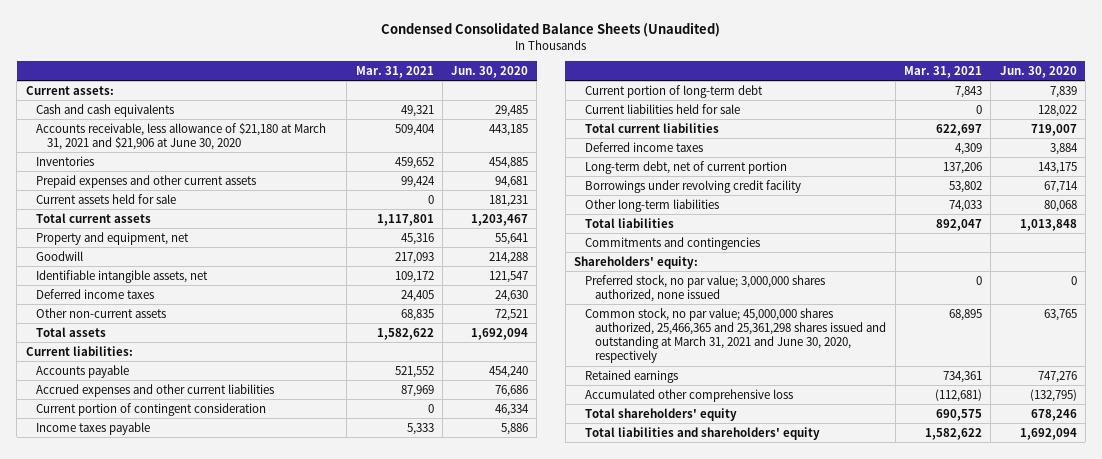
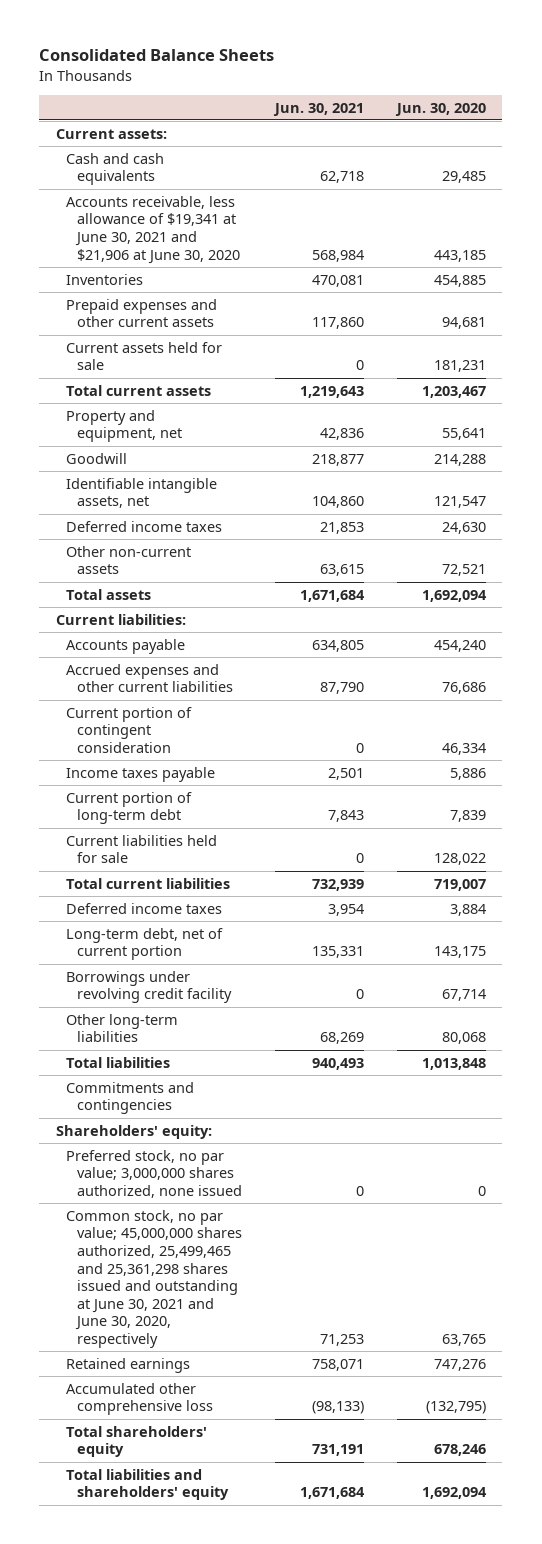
[381,22,721,38] Condensed Consolidated Balance Sheets (Unaudited) -> [39,49,275,62] Consolidated Balance Sheets
[355,65,434,78] Mar. 31, 2021 -> none
none -> [273,102,365,116] Jun. 30, 2021
[36,122,327,150] Accounts receivable, less allowance of $21,180 at March 31, 2021 and $21,906 at June 30, 2020 -> [66,195,241,264] Accounts receivable, less allowance of $19,341 at June 30, 2021 and $21,906 at June 30, 2020
[584,307,887,363] Common stock, no par value; 45,000,000 shares authorized, 25,466,365 and 25,361,298 shares issued and outstanding at March 31, 2021 and June 30, 2020, respectively -> [66,1209,243,1349] Common stock, no par value; 45,000,000 shares authorized, 25,499,465 and 25,361,298 shares issued and outstanding at June 30, 2021 and June 30, 2020, respectively

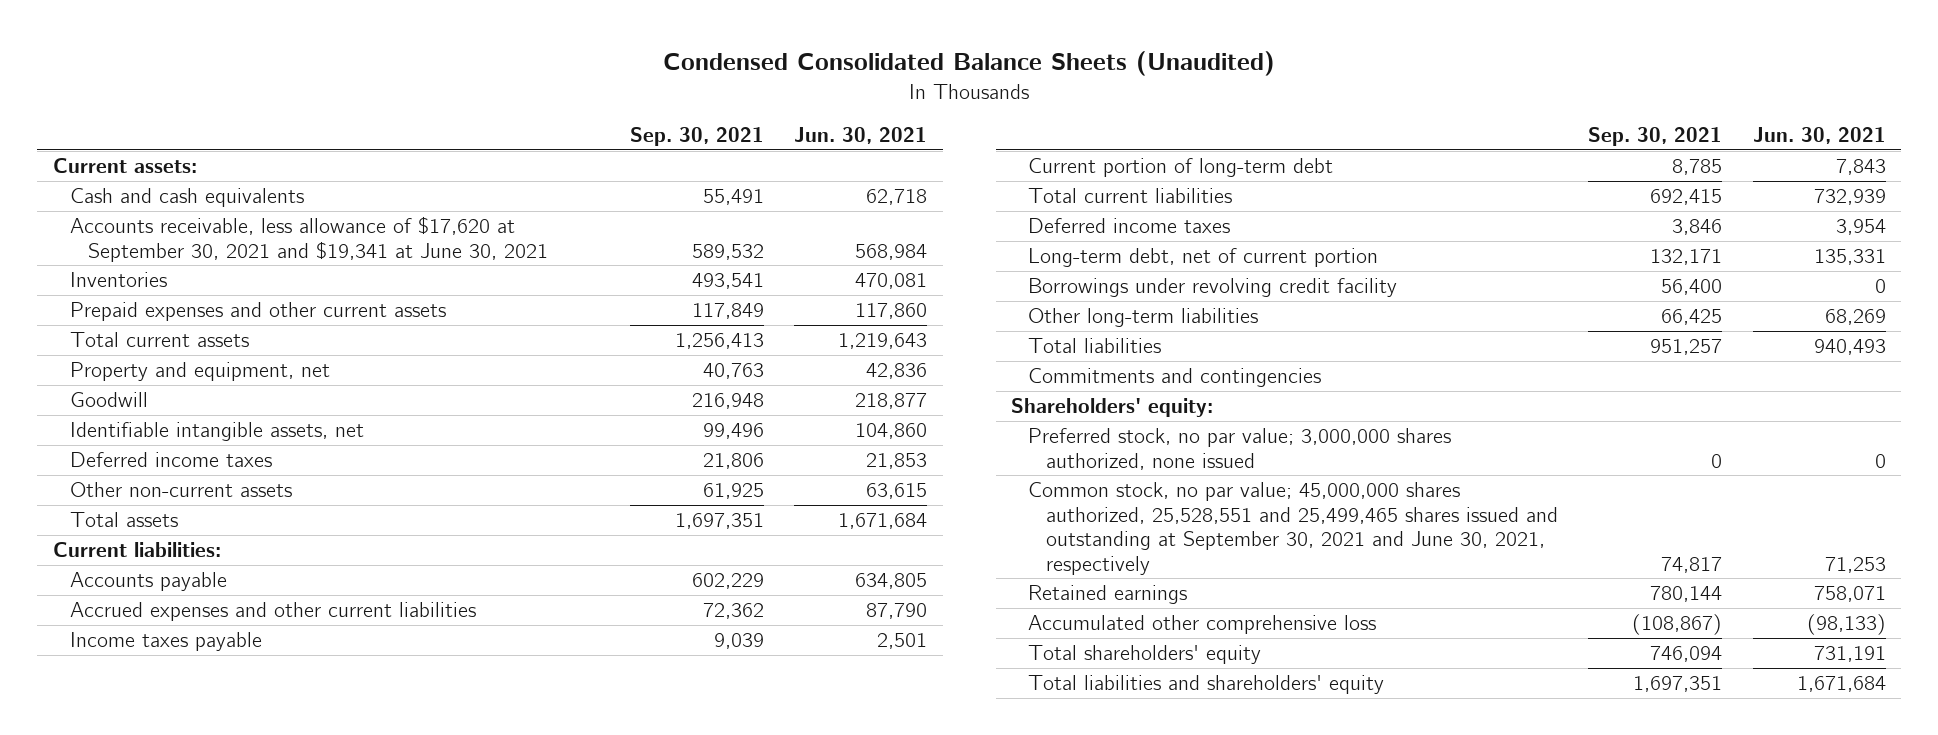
[39,49,275,62] Consolidated Balance Sheets -> [663,51,1276,77] Condensed Consolidated Balance Sheets (Unaudited)
[394,102,486,116] Jun. 30, 2020 -> none
none -> [630,127,765,147] Sep. 30, 2021
[66,195,241,264] Accounts receivable, less allowance of $19,341 at June 30, 2021 and $21,906 at June 30, 2020 -> [70,216,548,262] Accounts receivable, less allowance of $17,620 at September 30, 2021 and $19,341 at June 30, 2021
[66,341,223,371] Current assets held for sale -> none
[66,706,193,753] Current portion of contingent consideration -> none
[66,834,218,864] Current liabilities held for sale -> none
[66,1209,243,1349] Common stock, no par value; 45,000,000 shares authorized, 25,499,465 and 25,361,298 shares issued and outstanding at June 30, 2021 and June 30, 2020, respectively -> [1028,482,1558,575] Common stock, no par value; 45,000,000 shares authorized, 25,528,551 and 25,499,465 shares issued and outstanding at September 30, 2021 and June 30, 2021, respectively

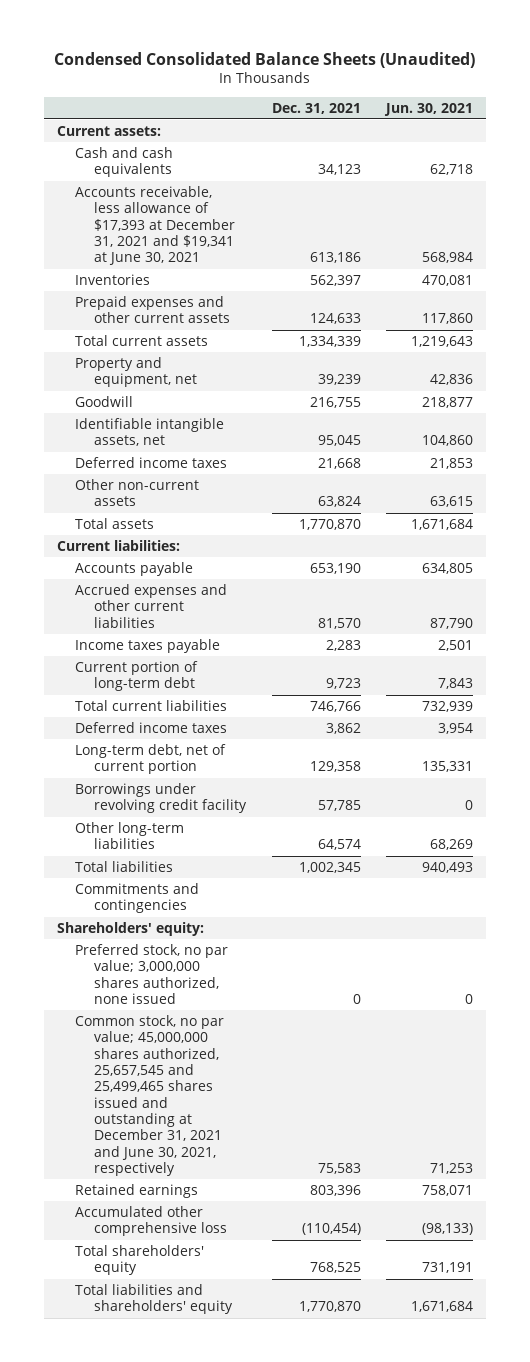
[630,127,765,147] Sep. 30, 2021 -> none
none -> [271,102,361,114] Dec. 31, 2021
[70,216,548,262] Accounts receivable, less allowance of $17,620 at September 30, 2021 and $19,341 at June 30, 2021 -> [75,185,235,266] Accounts receivable, less allowance of $17,393 at December 31, 2021 and $19,341 at June 30, 2021
[1028,482,1558,575] Common stock, no par value; 45,000,000 shares authorized, 25,528,551 and 25,499,465 shares issued and outstanding at September 30, 2021 and June 30, 2021, respectively -> [75,1014,225,1177] Common stock, no par value; 45,000,000 shares authorized, 25,657,545 and 25,499,465 shares issued and outstanding at December 31, 2021 and June 30, 2021, respectively

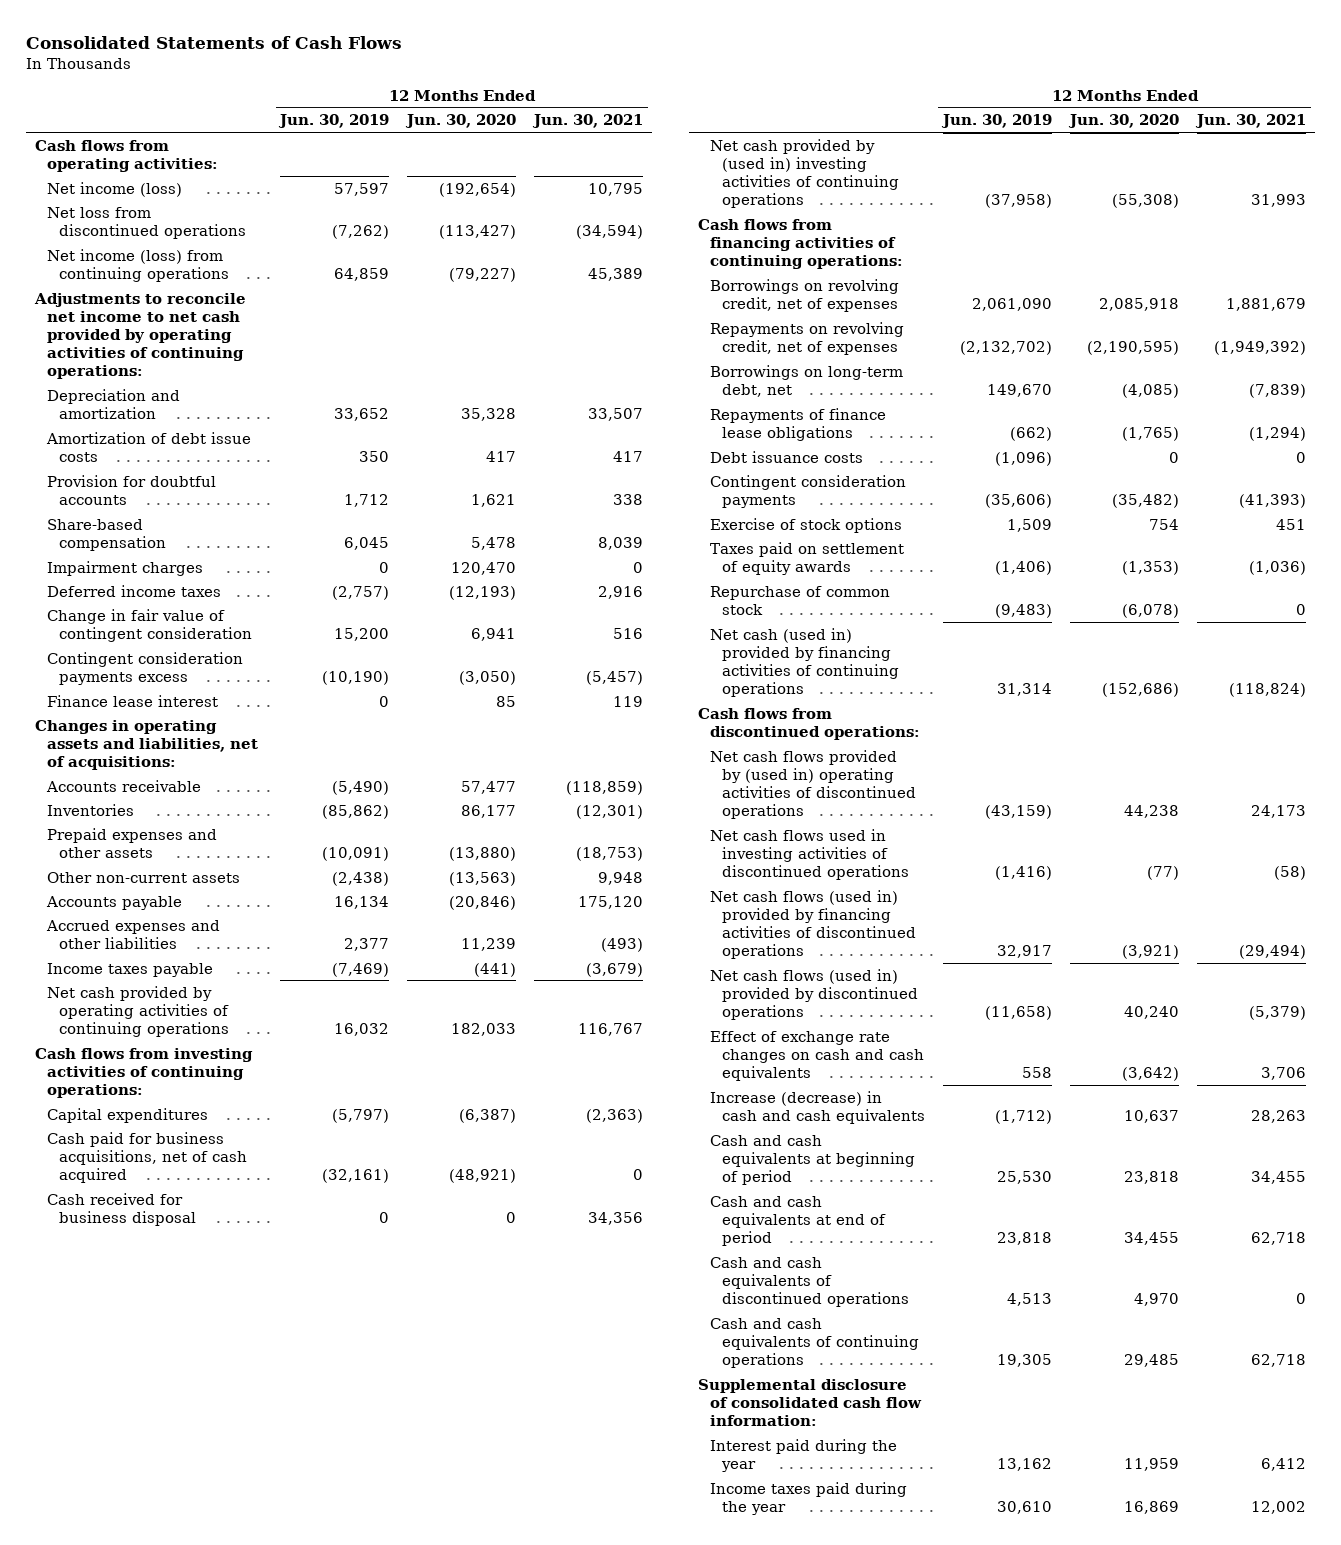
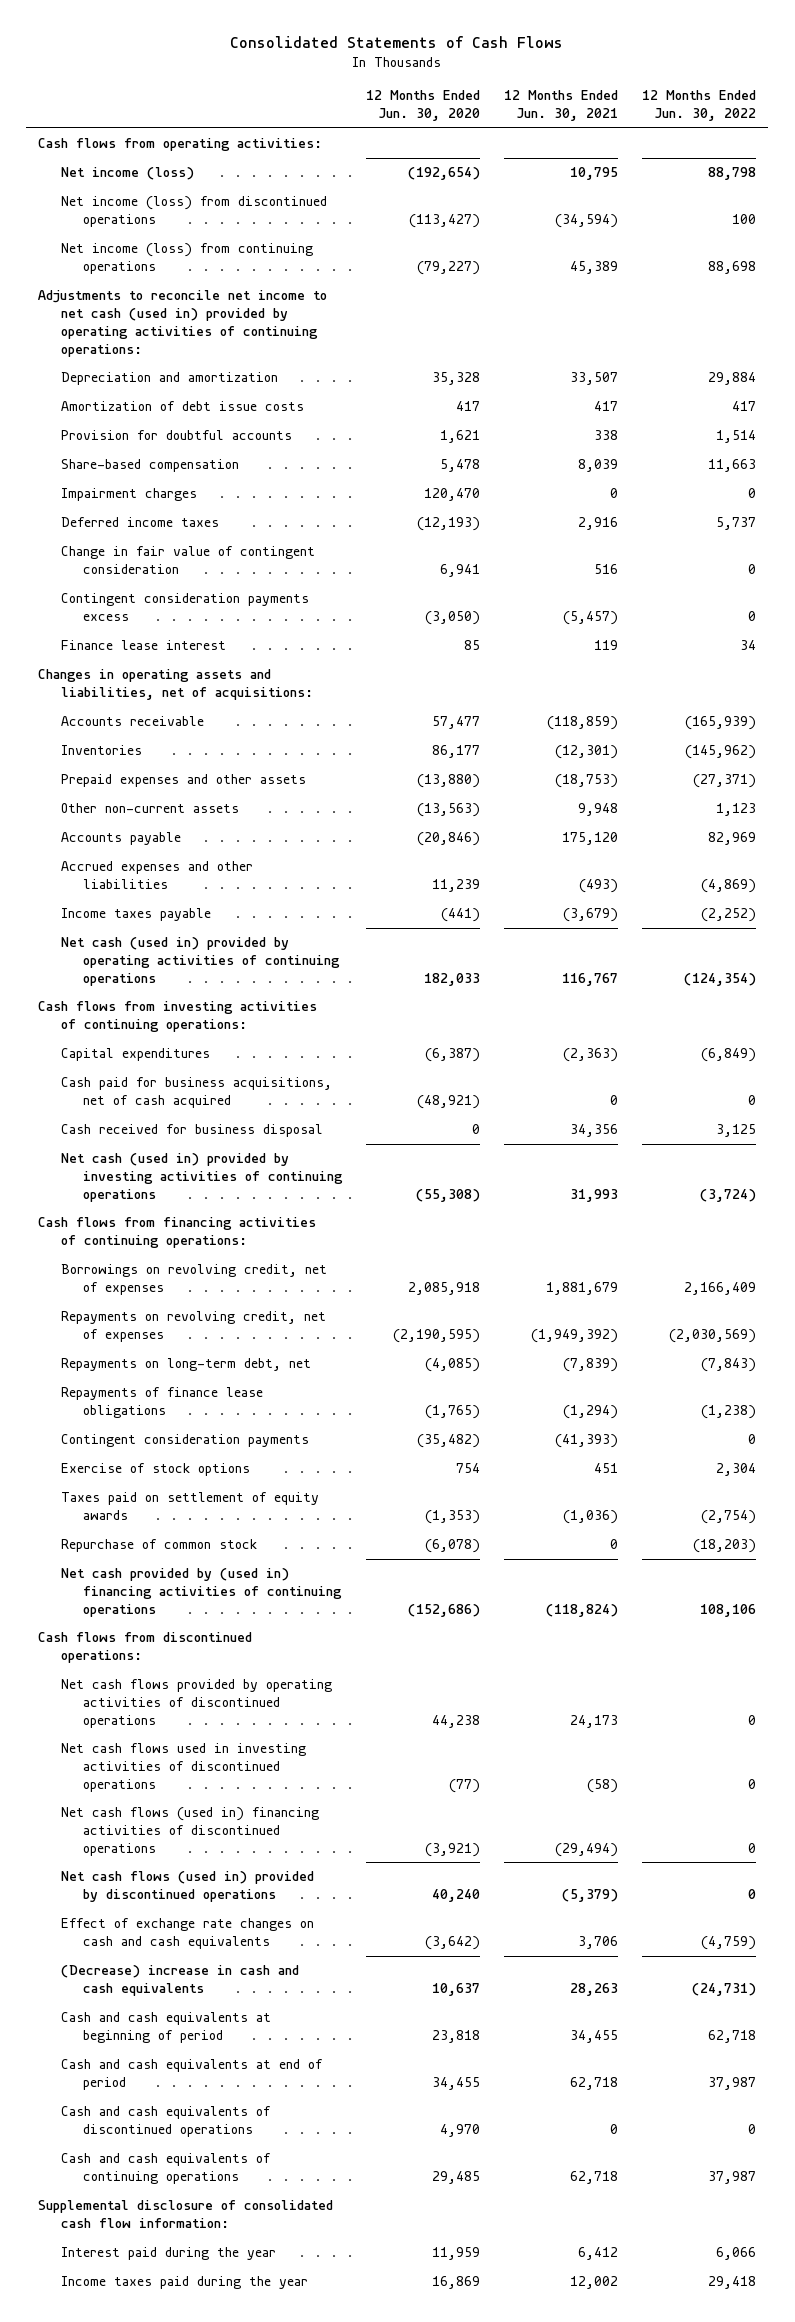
[278,114,390,129] Jun. 30, 2019 -> none
none -> [642,90,757,122] 12 Months Ended Jun. 30, 2022
[47,206,247,239] Net loss from discontinued operations -> [60,196,327,228] Net income (loss) from discontinued operations
[34,292,247,380] Adjustments to reconcile net income to net cash provided by operating activities of continuing operations: -> [38,290,328,357] Adjustments to reconcile net income to net cash (used in) provided by operating activities of continuing operations:
[47,985,230,1037] Net cash provided by operating activities of continuing operations -> [60,937,341,987] Net cash (used in) provided by operating activities of continuing operations
[709,138,899,209] Net cash provided by (used in) investing activities of continuing operations -> [60,1153,344,1203] Net cash (used in) provided by investing activities of continuing operations
[709,364,903,397] Borrowings on long-term debt, net -> [60,1358,311,1372] Repayments on long-term debt, net
[709,450,863,463] Debt issuance costs -> none
[709,627,899,698] Net cash (used in) provided by financing activities of continuing operations -> [60,1568,343,1618] Net cash provided by (used in) financing activities of continuing operations
[709,749,916,820] Net cash flows provided by (used in) operating activities of discontinued operations -> [60,1679,332,1729] Net cash flows provided by operating activities of discontinued operations
[709,889,916,960] Net cash flows (used in) provided by financing activities of discontinued operations -> [60,1807,319,1857] Net cash flows (used in) financing activities of discontinued operations
[709,1090,925,1124] Increase (decrease) in cash and cash equivalents -> [60,1965,299,1997] (Decrease) increase in cash and cash equivalents

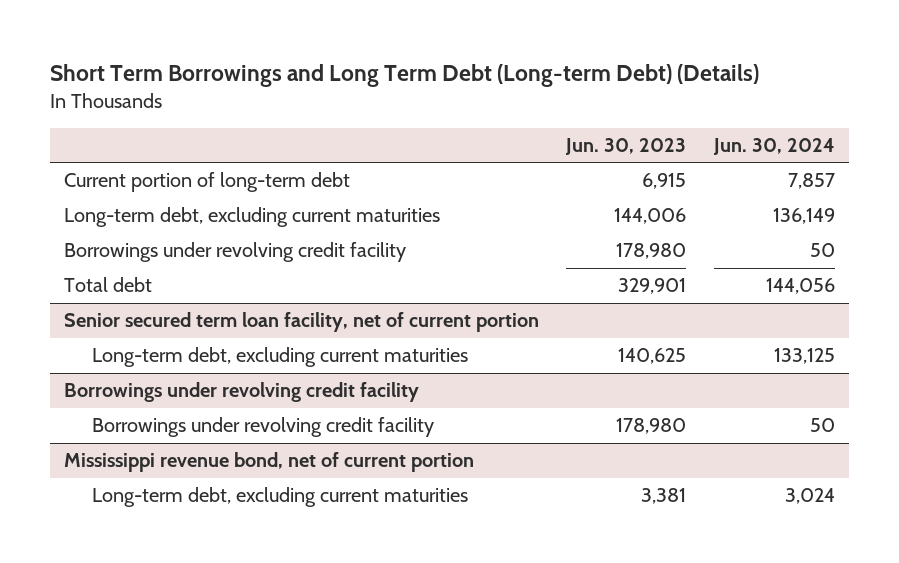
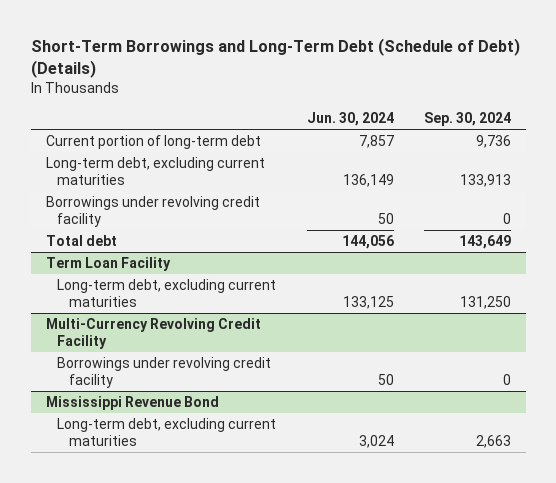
[49,63,759,87] Short Term Borrowings and Long Term Debt (Long-term Debt) (Details) -> [30,38,520,79] Short-Term Borrowings and Long-Term Debt (Schedule of Debt) (Details)
[565,137,687,155] Jun. 30, 2023 -> none
none -> [423,111,511,126] Sep. 30, 2024
[63,312,539,333] Senior secured term loan facility, net of current portion -> [45,257,171,272] Term Loan Facility
[63,382,419,403] Borrowings under revolving credit facility -> [45,318,261,349] Multi-Currency Revolving Credit Facility
[63,452,474,473] Mississippi revenue bond, net of current portion -> [45,396,219,411] Mississippi Revenue Bond

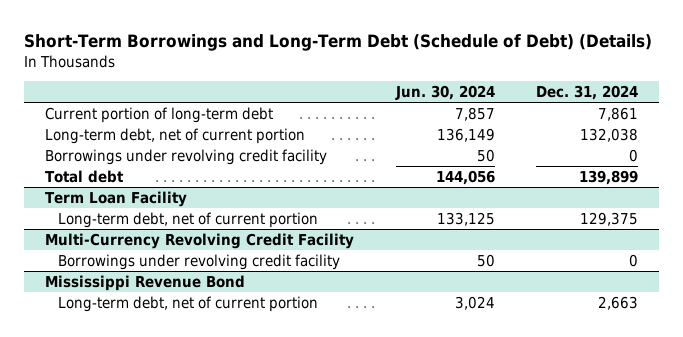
[423,111,511,126] Sep. 30, 2024 -> none
none -> [536,84,639,100] Dec. 31, 2024
[45,157,265,185] Long-term debt, excluding current maturities -> [45,127,306,144] Long-term debt, net of current portion
[57,279,277,307] Long-term debt, excluding current maturities -> [57,211,318,228] Long-term debt, net of current portion
[57,418,277,446] Long-term debt, excluding current maturities -> [57,295,318,312] Long-term debt, net of current portion

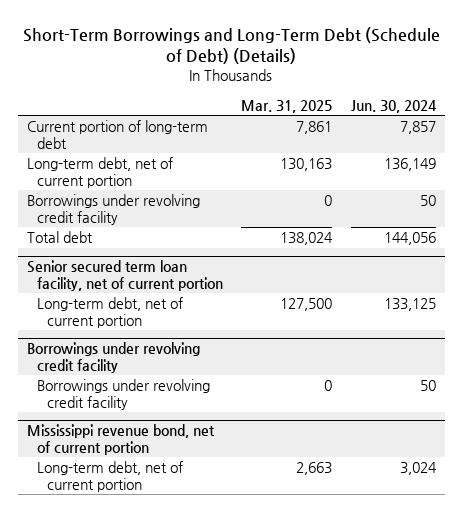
[536,84,639,100] Dec. 31, 2024 -> none
none -> [241,99,333,113] Mar. 31, 2025
[45,190,188,207] Term Loan Facility -> [26,260,223,291] Senior secured term loan facility, net of current portion
[45,232,355,249] Multi-Currency Revolving Credit Facility -> [26,342,200,373] Borrowings under revolving credit facility
[45,274,246,291] Mississippi Revenue Bond -> [26,424,215,455] Mississippi revenue bond, net of current portion

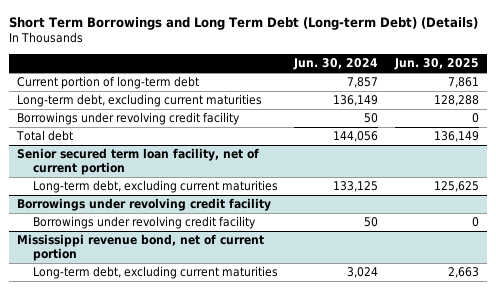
[23,26,441,65] Short-Term Borrowings and Long-Term Debt (Schedule of Debt) (Details) -> [9,16,479,30] Short Term Borrowings and Long Term Debt (Long-term Debt) (Details)
[241,99,333,113] Mar. 31, 2025 -> none
none -> [393,58,479,71] Jun. 30, 2025
[26,157,173,188] Long-term debt, net of current portion -> [17,94,263,108] Long-term debt, excluding current maturities
[36,297,183,328] Long-term debt, net of current portion -> [32,180,278,194] Long-term debt, excluding current maturities
[36,461,183,492] Long-term debt, net of current portion -> [32,266,278,280] Long-term debt, excluding current maturities

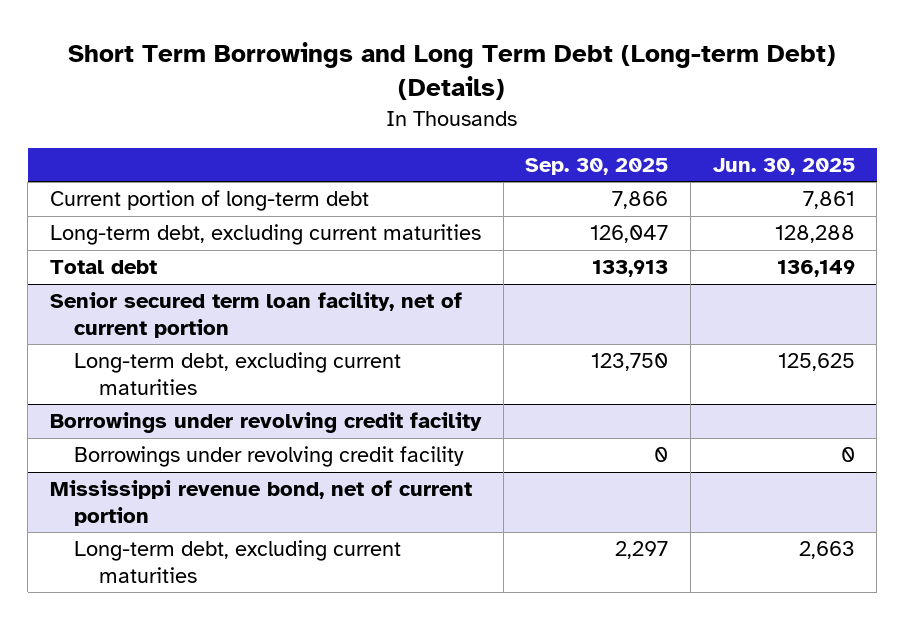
[293,58,379,71] Jun. 30, 2024 -> none
none -> [525,158,669,176] Sep. 30, 2025
[17,112,241,126] Borrowings under revolving credit facility -> none

